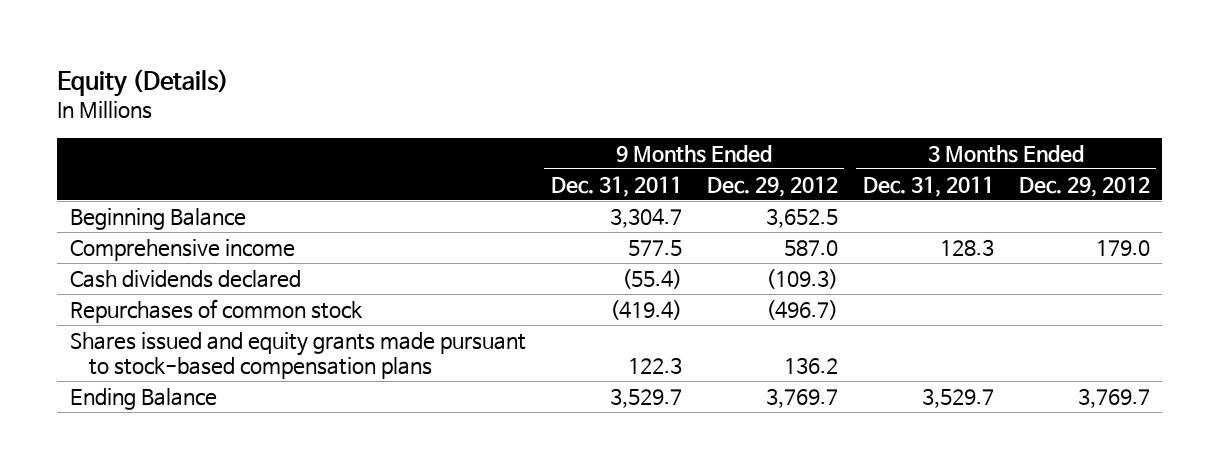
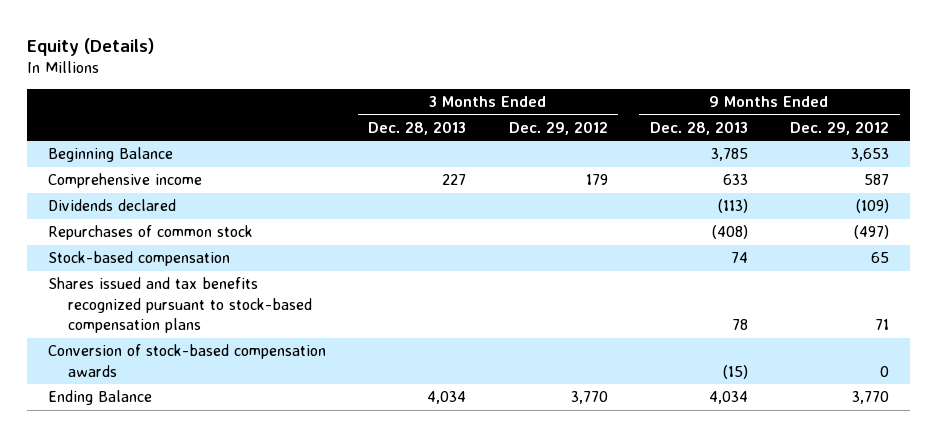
[550,175,682,197] Dec. 31, 2011 -> none
[862,175,994,197] Dec. 31, 2011 -> none
none -> [368,120,467,135] Dec. 28, 2013
none -> [649,120,748,135] Dec. 28, 2013
[765,207,838,228] 3,652.5 -> [850,148,889,162] 3,653
[783,239,838,256] 587.0 -> [863,174,889,186] 587
[1095,239,1150,256] 179.0 -> [585,174,608,186] 179
[69,269,301,288] Cash dividends declared -> [48,199,177,212] Dividends declared
[765,268,838,289] (109.3) -> [855,199,889,214] (109)
[765,299,838,320] (496.7) -> [853,225,889,240] (497)
none -> [48,251,231,267] Stock-based compensation
[69,331,526,380] Shares issued and equity grants made pursuant to stock-based compensation plans -> [48,277,313,334] Shares issued and tax benefits recognized pursuant to stock-based compensation plans
[783,357,838,375] 136.2 -> [874,319,889,331] 71
none -> [48,344,327,377] Conversion of stock-based compensation awards
[765,387,838,408] 3,769.7 -> [851,391,889,405] 3,770
[1077,387,1150,408] 3,769.7 -> [570,391,608,405] 3,770

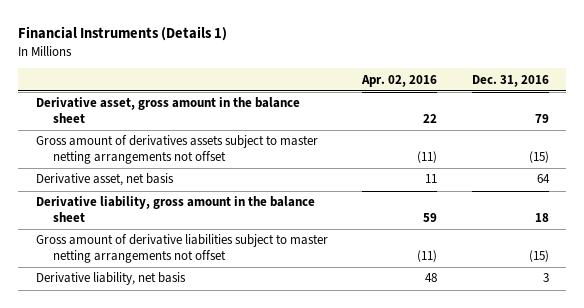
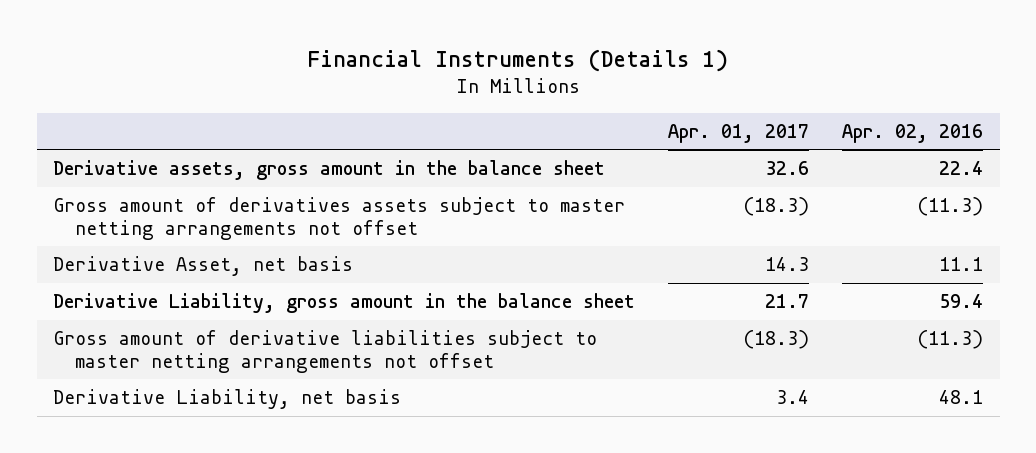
[471,74,549,87] Dec. 31, 2016 -> none
none -> [668,123,810,143] Apr. 01, 2017
[35,97,300,124] Derivative asset, gross amount in the balance sheet -> [53,160,606,181] Derivative assets, gross amount in the balance sheet
[423,114,438,124] 22 -> [939,161,984,176] 22.4
[417,151,438,164] (11) -> [917,197,984,217] (11.3)
[35,173,174,187] Derivative asset, net basis -> [53,256,354,277] Derivative Asset, net basis
[425,174,438,184] 11 -> [939,257,984,272] 11.1
[35,196,315,223] Derivative liability, gross amount in the balance sheet -> [53,293,636,314] Derivative Liability, gross amount in the balance sheet
[423,213,438,223] 59 -> [939,294,984,309] 59.4
[417,250,438,263] (11) -> [917,330,984,350] (11.3)
[35,272,186,286] Derivative liability, net basis -> [53,389,402,410] Derivative Liability, net basis
[425,273,438,283] 48 -> [939,390,984,405] 48.1

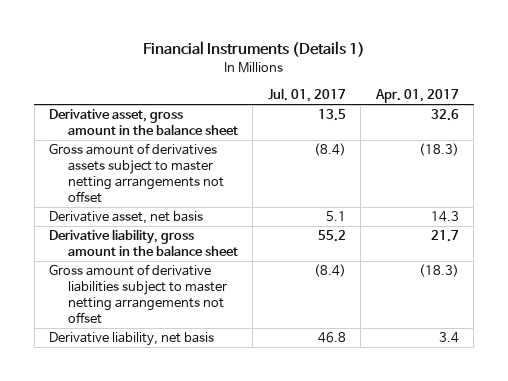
[842,123,984,143] Apr. 02, 2016 -> none
none -> [267,88,346,103] Jul. 01, 2017
[53,160,606,181] Derivative assets, gross amount in the balance sheet -> [48,109,238,136] Derivative asset, gross amount in the balance sheet
[53,256,354,277] Derivative Asset, net basis -> [48,211,203,225] Derivative asset, net basis
[53,293,636,314] Derivative Liability, gross amount in the balance sheet -> [48,229,238,257] Derivative liability, gross amount in the balance sheet
[53,389,402,410] Derivative Liability, net basis -> [48,332,214,347] Derivative liability, net basis

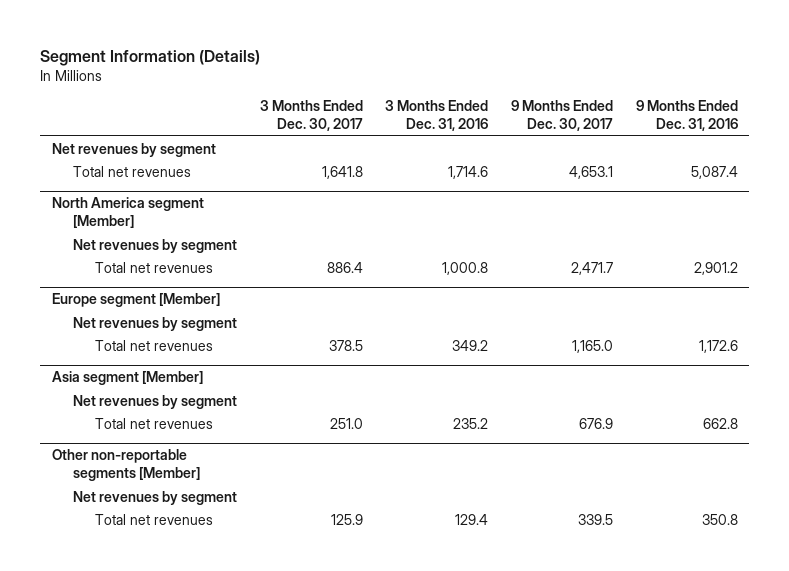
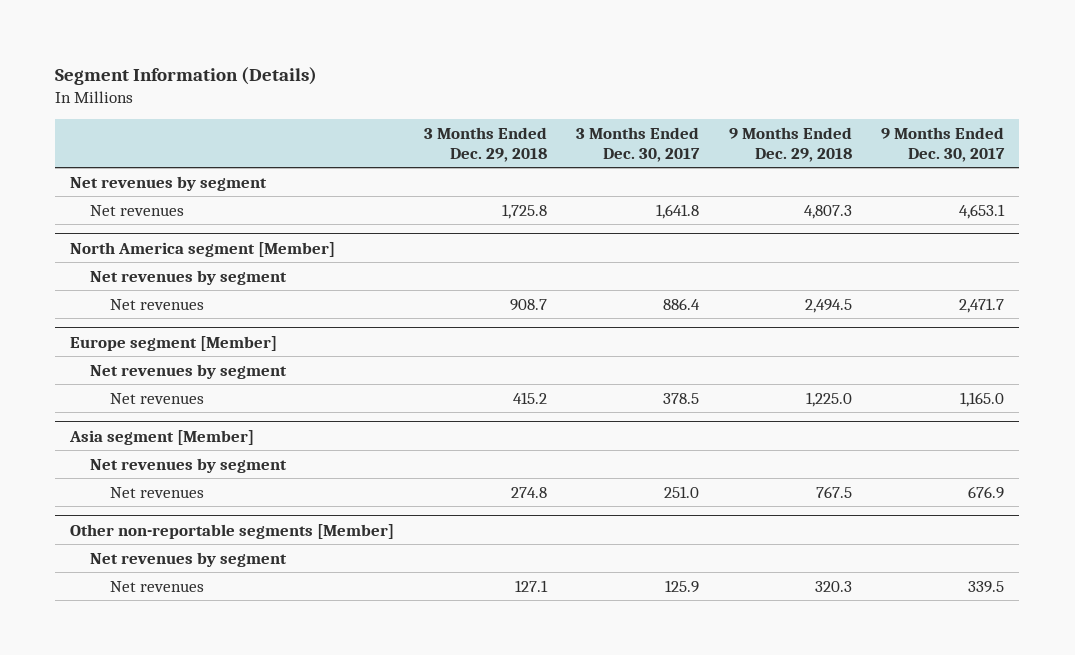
[385,100,489,132] 3 Months Ended Dec. 31, 2016 -> none
[635,100,738,132] 9 Months Ended Dec. 31, 2016 -> none
none -> [423,126,547,162] 3 Months Ended Dec. 29, 2018
none -> [728,126,852,162] 9 Months Ended Dec. 29, 2018
[73,165,192,177] Total net revenues -> [90,204,185,216] Net revenues
[94,261,213,273] Total net revenues -> [110,298,205,310] Net revenues
[94,339,213,351] Total net revenues -> [110,392,205,404] Net revenues
[94,417,213,429] Total net revenues -> [110,486,205,498] Net revenues
[94,513,213,525] Total net revenues -> [110,580,205,592] Net revenues

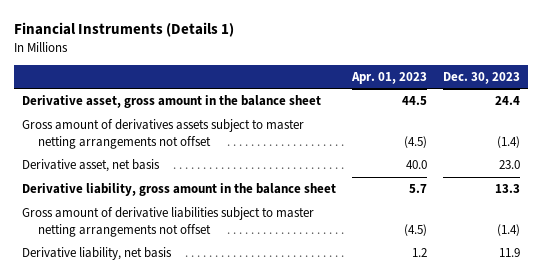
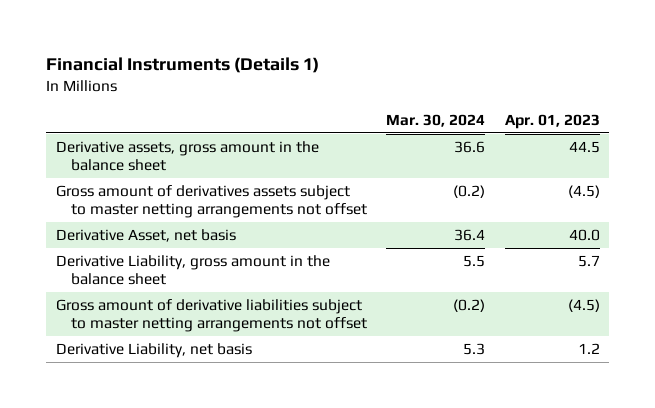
[443,71,521,84] Dec. 30, 2023 -> none
none -> [386,114,486,128] Mar. 30, 2024
[21,95,321,109] Derivative asset, gross amount in the balance sheet -> [55,140,319,172] Derivative assets, gross amount in the balance sheet
[21,159,160,173] Derivative asset, net basis -> [55,228,236,242] Derivative Asset, net basis
[21,183,336,197] Derivative liability, gross amount in the balance sheet -> [55,254,330,286] Derivative Liability, gross amount in the balance sheet
[21,247,172,261] Derivative liability, net basis -> [55,342,252,358] Derivative Liability, net basis

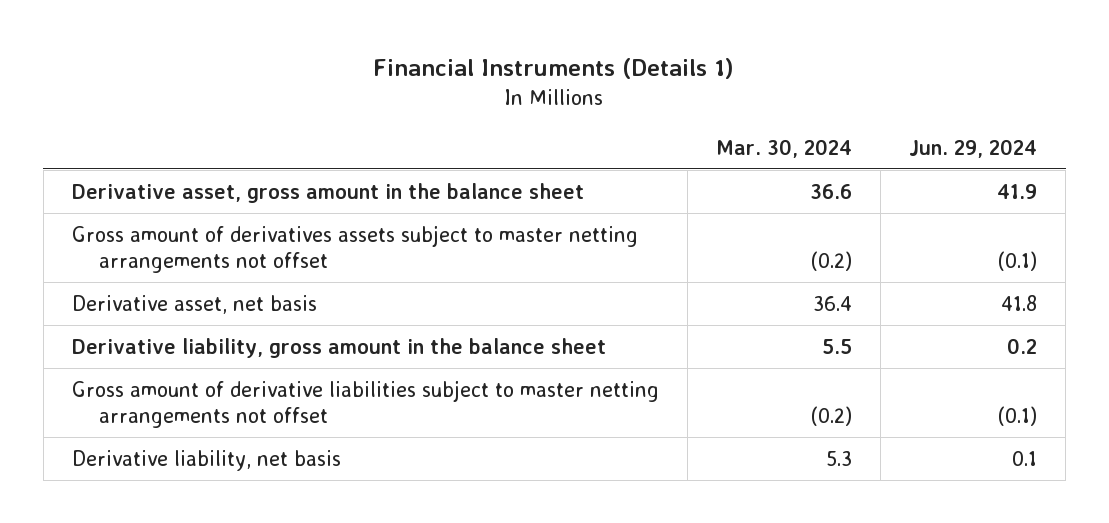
[504,114,600,130] Apr. 01, 2023 -> none
none -> [909,138,1038,158] Jun. 29, 2024
[55,140,319,172] Derivative assets, gross amount in the balance sheet -> [71,182,584,203] Derivative asset, gross amount in the balance sheet
[55,228,236,242] Derivative Asset, net basis -> [71,294,317,314] Derivative asset, net basis
[55,254,330,286] Derivative Liability, gross amount in the balance sheet -> [71,337,606,358] Derivative liability, gross amount in the balance sheet
[55,342,252,358] Derivative Liability, net basis -> [71,449,341,471] Derivative liability, net basis

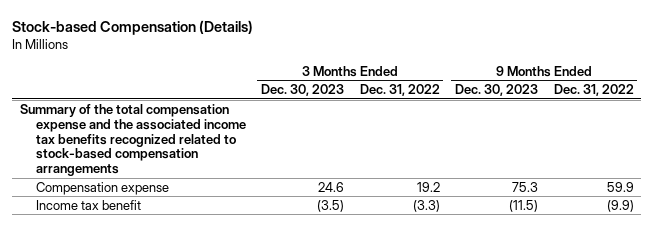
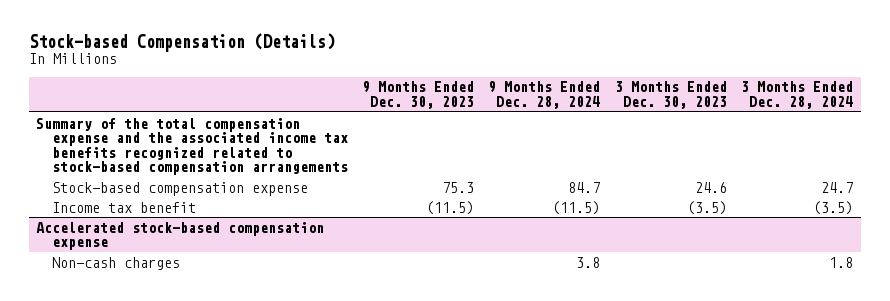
[359,84,440,97] Dec. 31, 2022 -> none
[553,84,634,97] Dec. 31, 2022 -> none
none -> [488,81,601,109] 9 Months Ended Dec. 28, 2024
none -> [741,81,854,109] 3 Months Ended Dec. 28, 2024
[35,181,169,195] Compensation expense -> [51,181,308,196] Stock-based compensation expense
none -> [36,221,325,251] Accelerated stock-based compensation expense
none -> [51,256,180,270] Non-cash charges

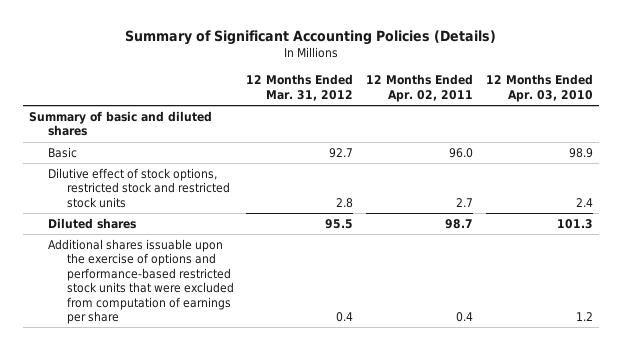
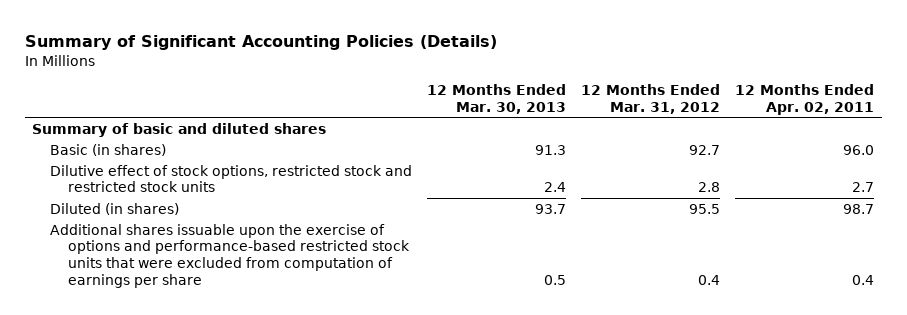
[485,74,593,102] 12 Months Ended Apr. 03, 2010 -> none
none -> [427,84,567,114] 12 Months Ended Mar. 30, 2013
[47,146,77,158] Basic -> [50,143,167,156] Basic (in shares)
[47,217,136,229] Diluted shares -> [50,202,180,215] Diluted (in shares)

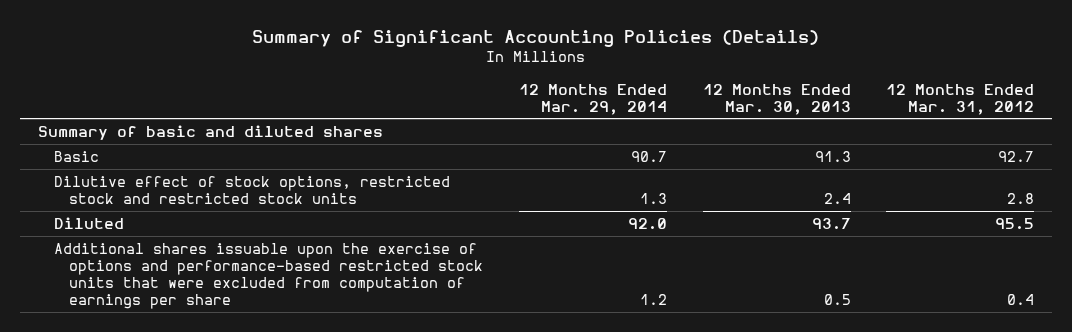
[735,84,875,115] 12 Months Ended Apr. 02, 2011 -> none
none -> [518,83,667,115] 12 Months Ended Mar. 29, 2014
[50,143,167,156] Basic (in shares) -> [53,150,99,162] Basic
[50,202,180,215] Diluted (in shares) -> [53,216,124,229] Diluted

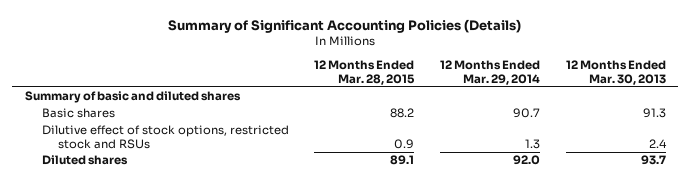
[886,83,1035,115] 12 Months Ended Mar. 31, 2012 -> none
none -> [314,60,416,85] 12 Months Ended Mar. 28, 2015
[53,242,484,310] Additional shares issuable upon the exercise of options and performance-based restricted stock units that were excluded from computation of earnings per share -> none
[53,150,99,162] Basic -> [41,108,115,119] Basic shares
[53,175,450,204] Dilutive effect of stock options, restricted stock and restricted stock units -> [41,125,289,150] Dilutive effect of stock options, restricted stock and RSUs
[53,216,124,229] Diluted -> [41,155,128,166] Diluted shares

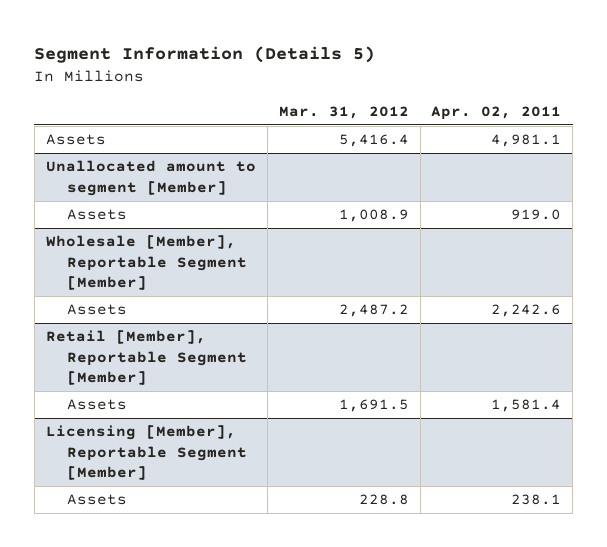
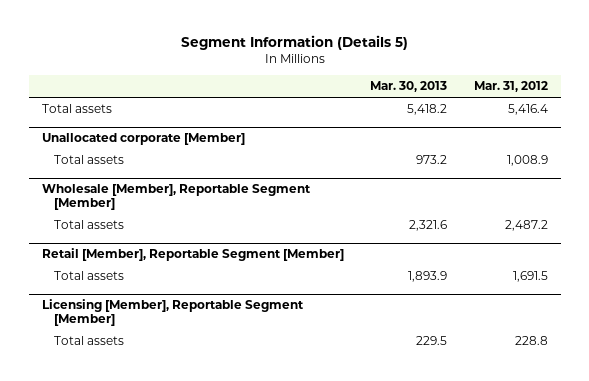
[431,105,562,120] Apr. 02, 2011 -> none
none -> [370,81,448,93] Mar. 30, 2013
[45,160,256,196] Unallocated amount to segment [Member] -> none
[45,134,106,146] Assets -> [41,104,112,114] Total assets
none -> [41,133,245,146] Unallocated corporate [Member]
[67,209,128,221] Assets -> [54,155,125,165] Total assets
[67,304,128,316] Assets -> [54,220,125,230] Total assets
[67,399,128,411] Assets -> [54,271,125,281] Total assets
[67,494,128,506] Assets -> [54,336,125,346] Total assets

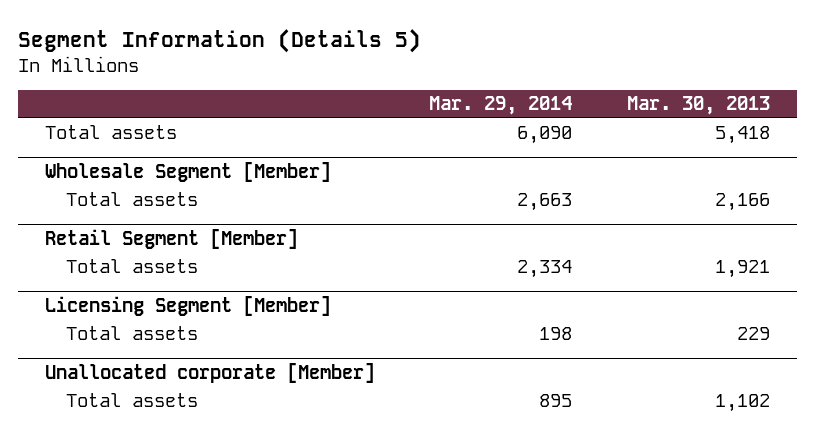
[473,81,548,93] Mar. 31, 2012 -> none
none -> [429,96,573,116] Mar. 29, 2014
[407,104,448,116] 5,418.2 -> [714,126,770,145] 5,418
none -> [45,162,332,183] Wholesale Segment [Member]
none -> [66,192,199,207] Total assets
none -> [45,229,299,250] Retail Segment [Member]
none -> [66,259,199,274] Total assets
none -> [45,296,332,317] Licensing Segment [Member]
none -> [66,326,199,341] Total assets
[41,184,311,211] Wholesale [Member], Reportable Segment [Member] -> none
[54,220,125,230] Total assets -> none
[41,248,344,262] Retail [Member], Reportable Segment [Member] -> none
[54,271,125,281] Total assets -> none
[41,299,304,327] Licensing [Member], Reportable Segment [Member] -> none
[54,336,125,346] Total assets -> none
[416,155,448,165] 973.2 -> [714,394,770,413] 1,102

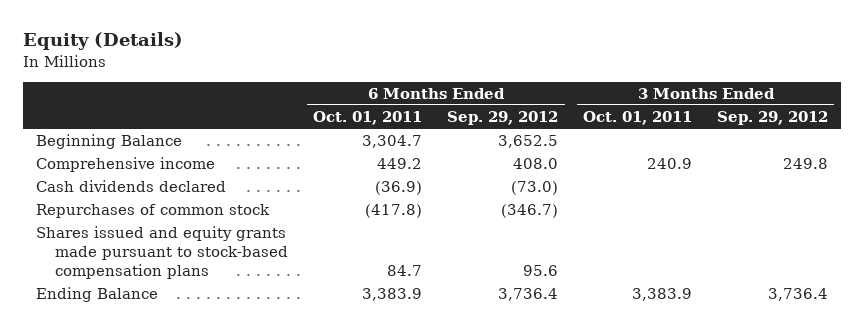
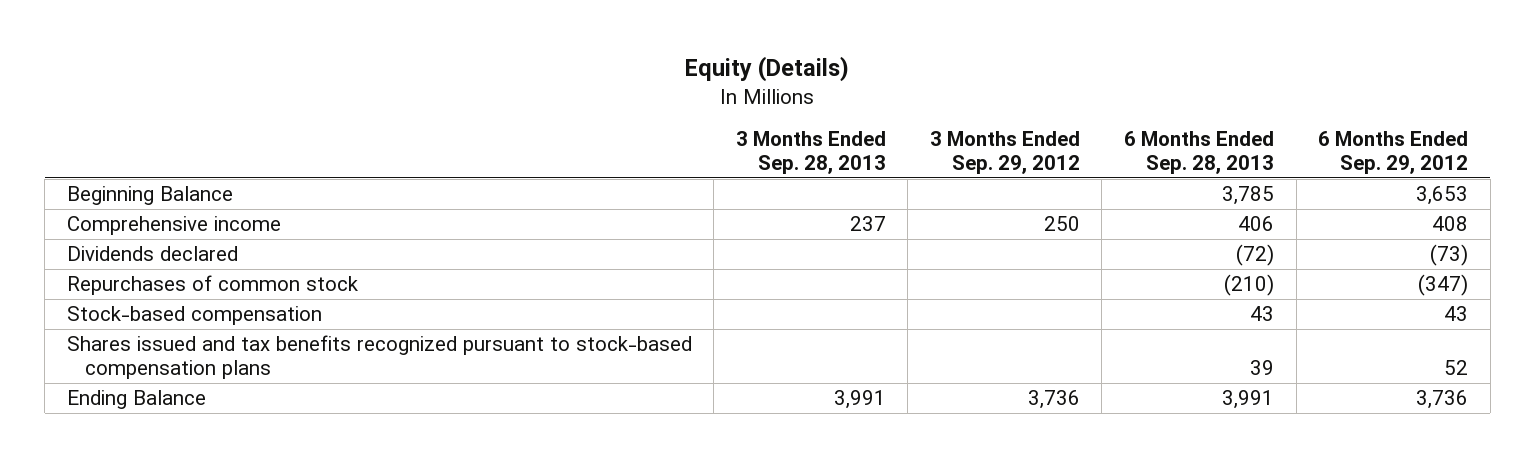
[313,111,423,126] Oct. 01, 2011 -> none
[583,111,693,126] Oct. 01, 2011 -> none
none -> [735,131,886,174] 3 Months Ended Sep. 28, 2013
none -> [1123,131,1274,174] 6 Months Ended Sep. 28, 2013
[498,135,559,149] 3,652.5 -> [1416,186,1469,206] 3,653
[513,158,559,170] 408.0 -> [1432,216,1469,232] 408
[783,158,829,170] 249.8 -> [1043,216,1080,232] 250
[35,180,226,193] Cash dividends declared -> [66,246,238,262] Dividends declared
[511,181,559,196] (73.0) -> [1430,244,1469,267] (73)
[501,204,559,219] (346.7) -> [1418,274,1469,297] (347)
none -> [66,306,322,326] Stock-based compensation
[35,226,289,280] Shares issued and equity grants made pursuant to stock-based compensation plans -> [66,335,692,379] Shares issued and tax benefits recognized pursuant to stock-based compensation plans
[523,265,559,277] 95.6 -> [1444,359,1469,375] 52
[498,288,559,302] 3,736.4 -> [1416,390,1469,410] 3,736
[768,288,829,302] 3,736.4 -> [1027,390,1080,410] 3,736

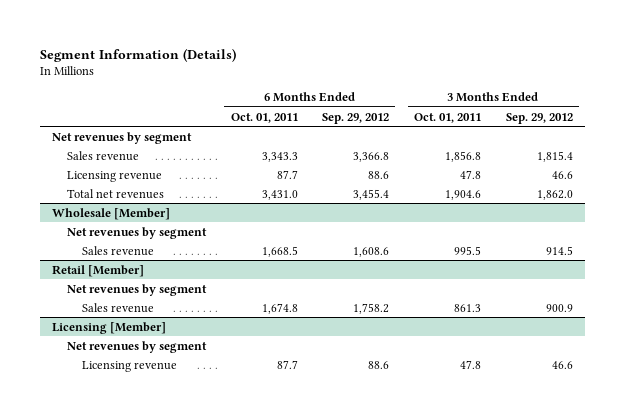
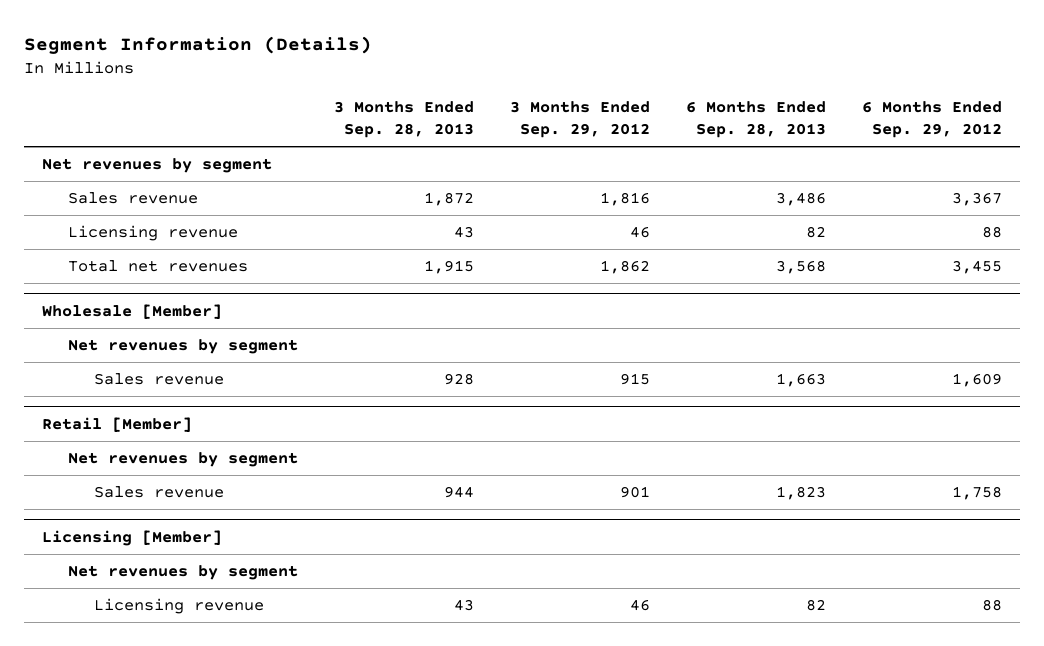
[230,112,298,123] Oct. 01, 2011 -> none
[413,112,481,123] Oct. 01, 2011 -> none
none -> [334,101,475,138] 3 Months Ended Sep. 28, 2013
none -> [686,101,827,138] 6 Months Ended Sep. 28, 2013
[353,151,390,162] 3,366.8 -> [952,192,1003,207] 3,367
[536,150,573,162] 1,815.4 -> [600,192,651,207] 1,816
[368,170,390,179] 88.6 -> [982,226,1003,239] 88
[551,170,573,179] 46.6 -> [630,226,651,239] 46
[353,188,390,200] 3,455.4 -> [952,260,1003,275] 3,455
[536,189,573,200] 1,862.0 -> [600,260,651,275] 1,862
[353,246,390,257] 1,608.6 -> [952,373,1003,388] 1,609
[545,245,573,255] 914.5 -> [620,373,651,386] 915
[353,302,390,314] 1,758.2 -> [952,486,1003,501] 1,758
[545,303,573,312] 900.9 -> [620,486,651,499] 901
[368,360,390,369] 88.6 -> [982,599,1003,612] 88
[551,360,573,369] 46.6 -> [630,599,651,612] 46

